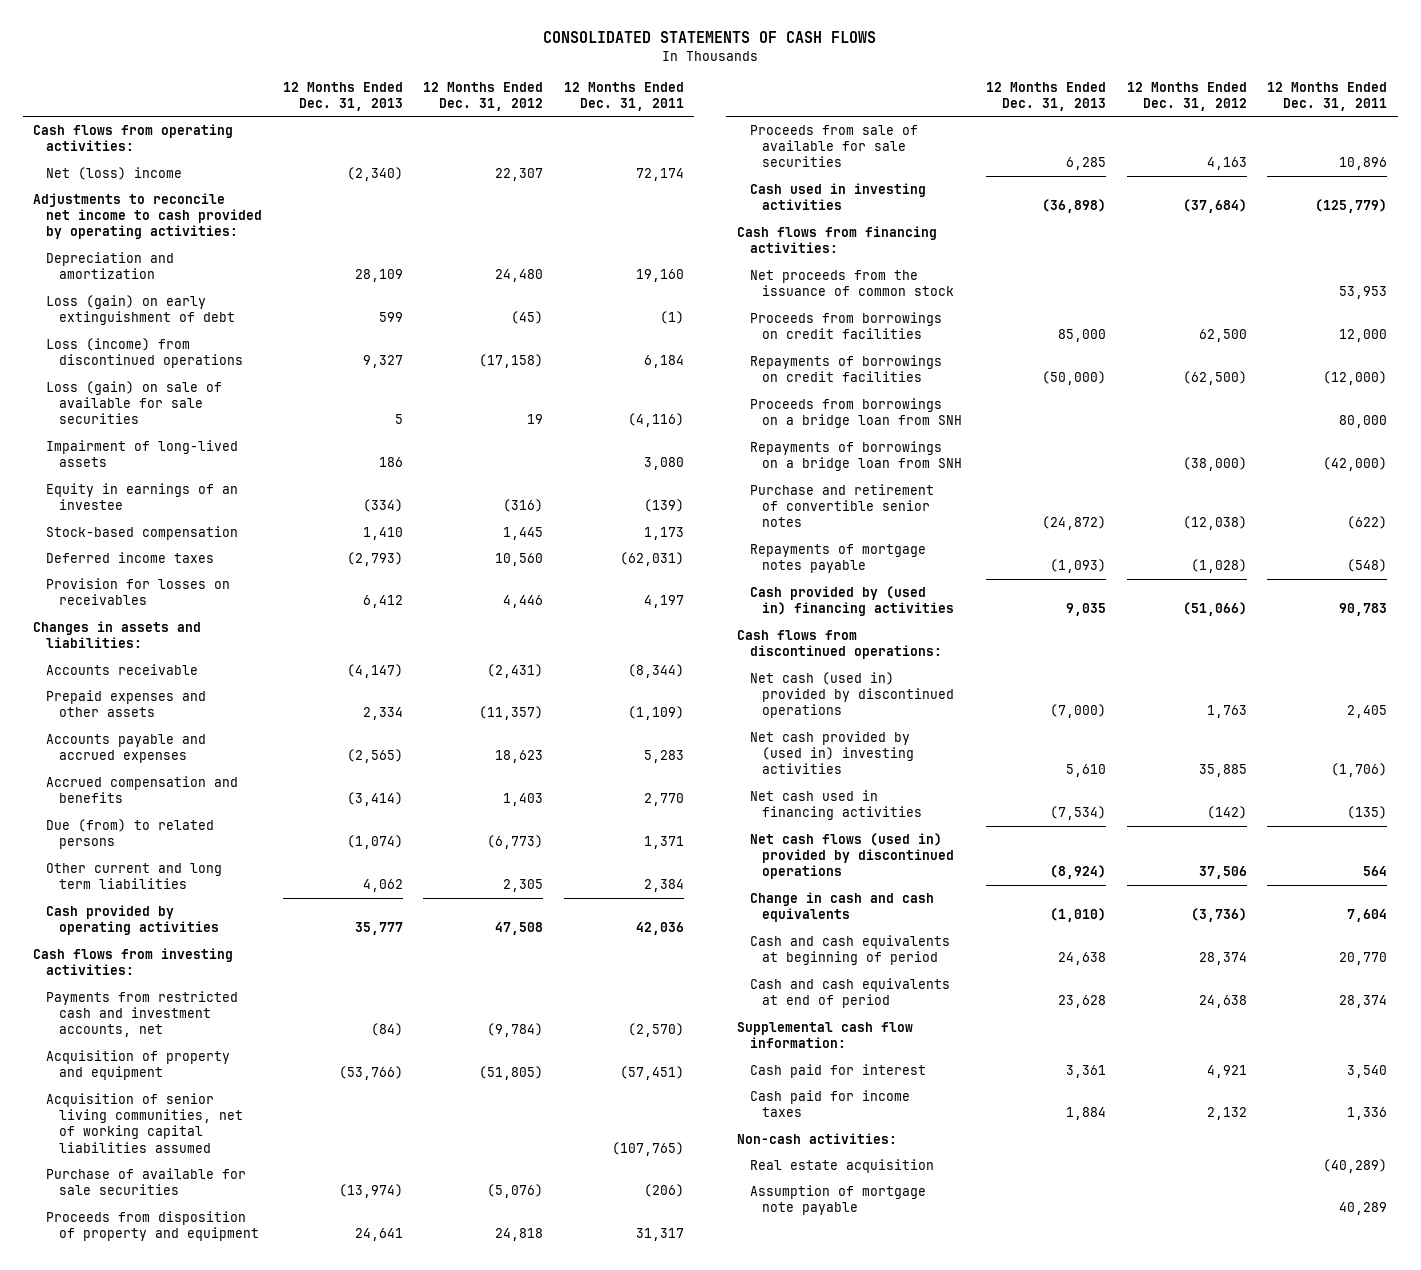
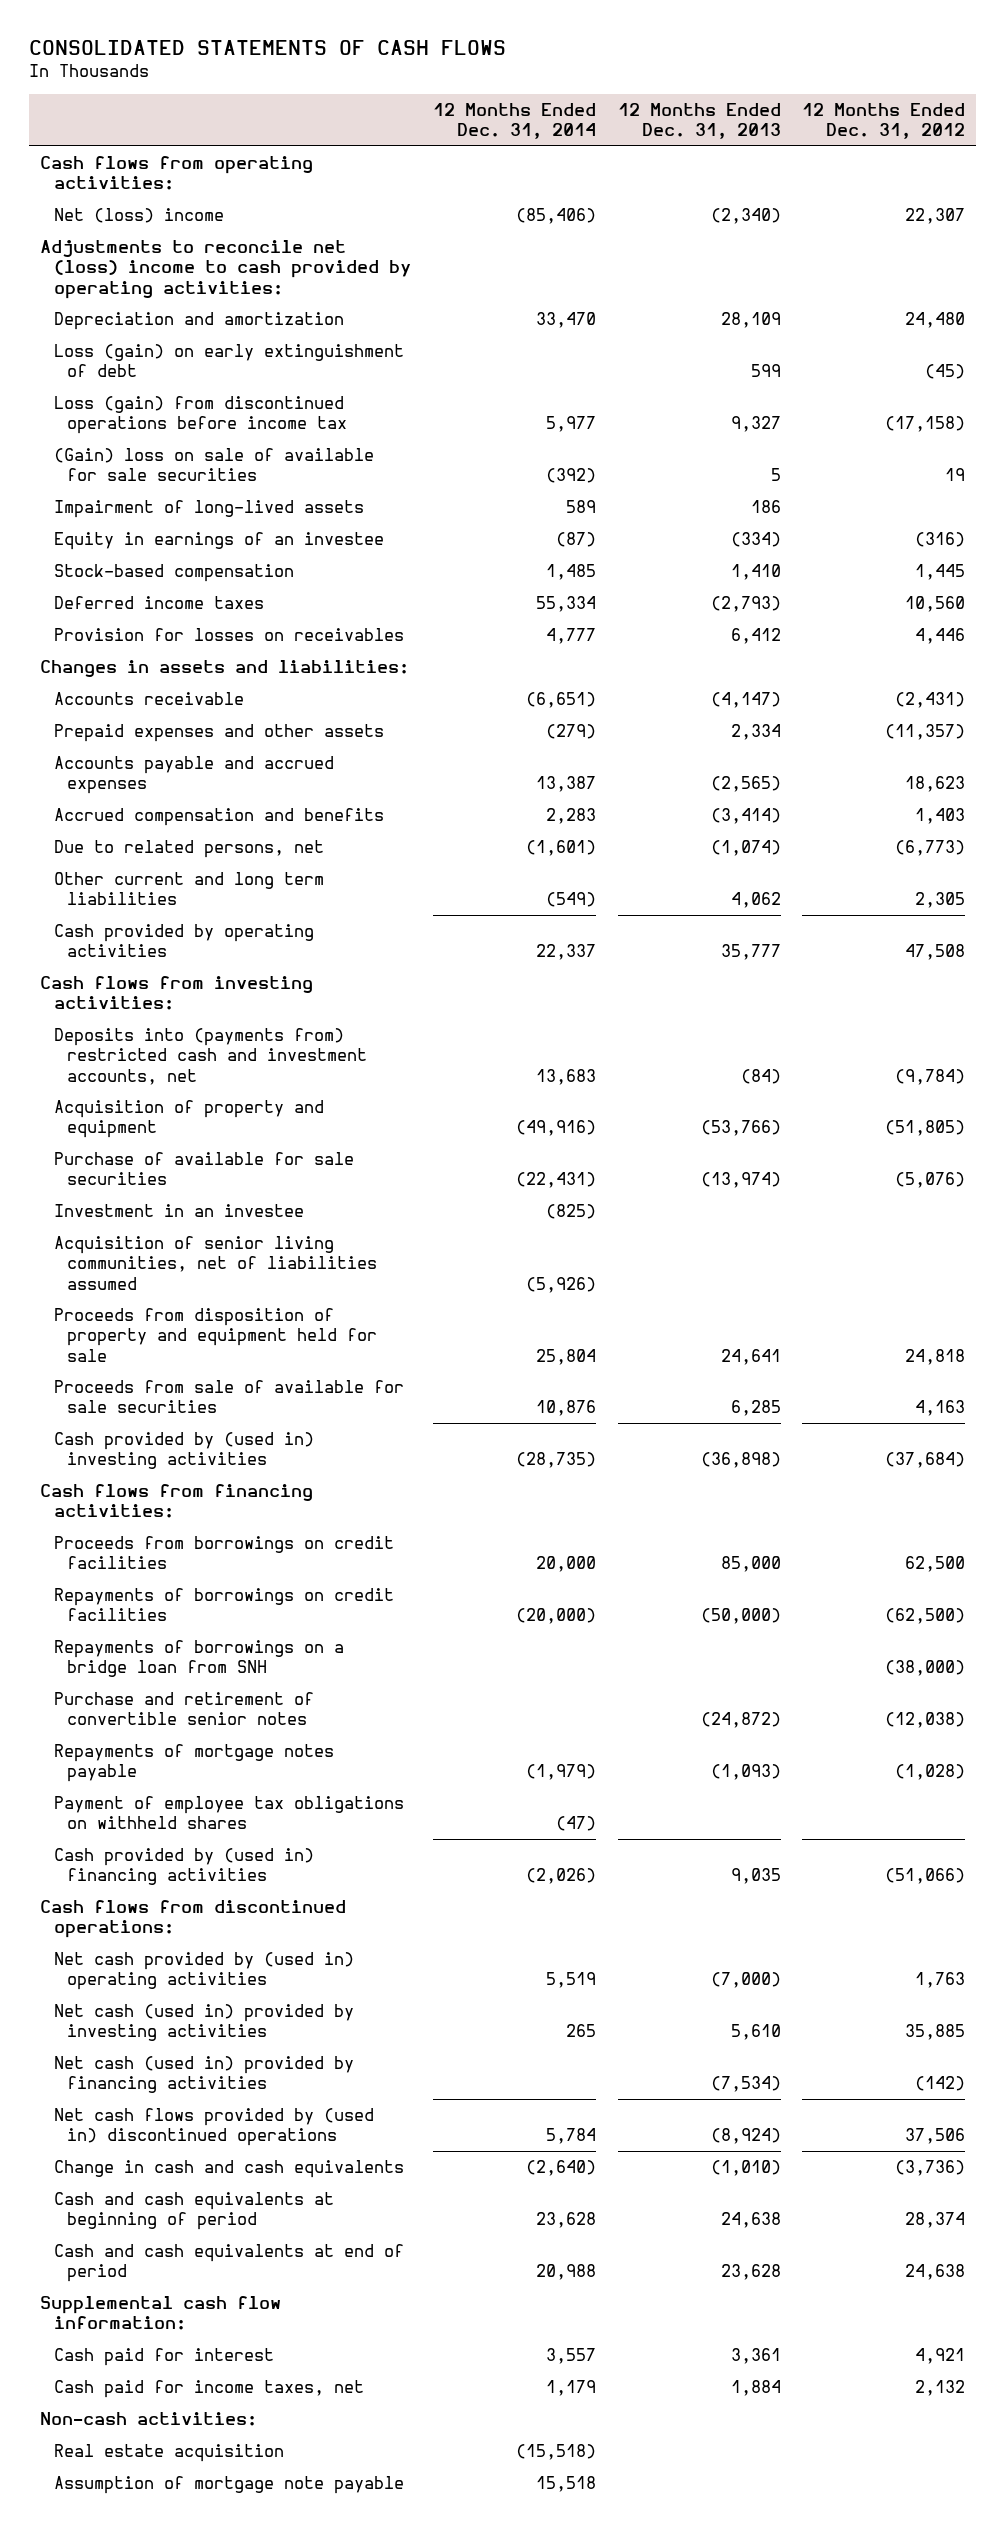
[563,81,684,111] 12 Months Ended Dec. 31, 2011 -> none
none -> [432,103,596,140] 12 Months Ended Dec. 31, 2014
[33,192,263,240] Adjustments to reconcile net income to cash provided by operating activities: -> [40,240,411,299] Adjustments to reconcile net (loss) income to cash provided by operating activities:
[46,337,243,369] Loss (income) from discontinued operations -> [53,396,348,435] Loss (gain) from discontinued operations before income tax
[46,380,223,425] Loss (gain) on sale of available for sale securities -> [53,448,374,482] (Gain) loss on sale of available for sale securities
[46,818,215,850] Due (from) to related persons -> [53,840,324,859] Due to related persons, net
[46,990,239,1038] Payments from restricted cash and investment accounts, net -> [53,1028,368,1085] Deposits into (payments from) restricted cash and investment accounts, net
[46,1092,243,1153] Acquisition of senior living communities, net of working capital liabilities assumed -> none
none -> [53,1204,304,1218] Investment in an investee
none -> [53,1236,378,1290] Acquisition of senior living communities, net of liabilities assumed
[46,1210,259,1242] Proceeds from disposition of property and equipment -> [53,1308,378,1362] Proceeds from disposition of property and equipment held for sale
[749,182,926,211] Cash used in investing activities -> [53,1432,314,1470] Cash provided by (used in) investing activities
[749,269,955,297] Net proceeds from the issuance of common stock -> none
[749,397,963,429] Proceeds from borrowings on a bridge loan from SNH -> none
none -> [53,1796,404,1830] Payment of employee tax obligations on withheld shares
[749,671,955,719] Net cash (used in) provided by discontinued operations -> [53,1952,354,1991] Net cash provided by (used in) operating activities
[749,730,915,775] Net cash provided by (used in) investing activities -> [53,2004,354,2042] Net cash (used in) provided by investing activities
[749,789,923,821] Net cash used in financing activities -> [53,2056,354,2094] Net cash (used in) provided by financing activities
[749,832,955,880] Net cash flows (used in) provided by discontinued operations -> [53,2108,374,2147] Net cash flows provided by (used in) discontinued operations
[749,1089,910,1118] Cash paid for income taxes -> [53,2380,364,2399] Cash paid for income taxes, net

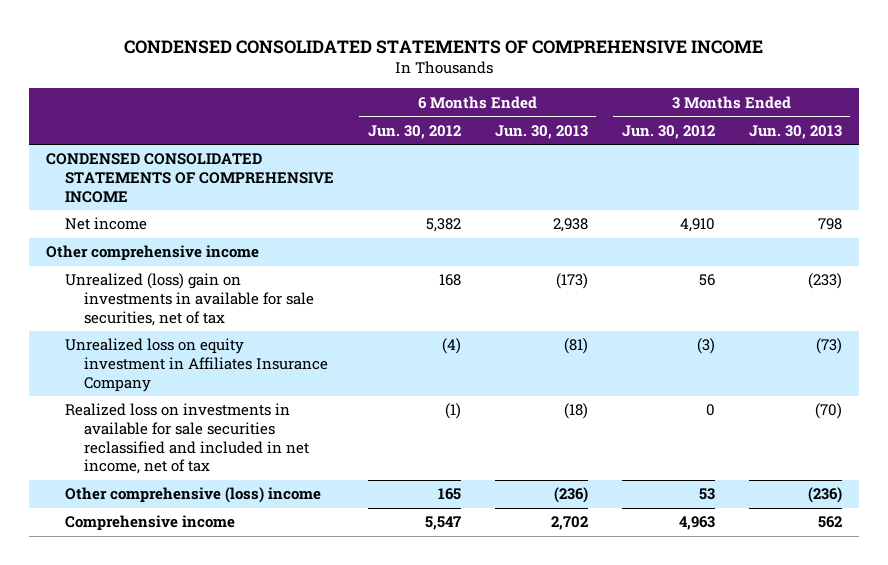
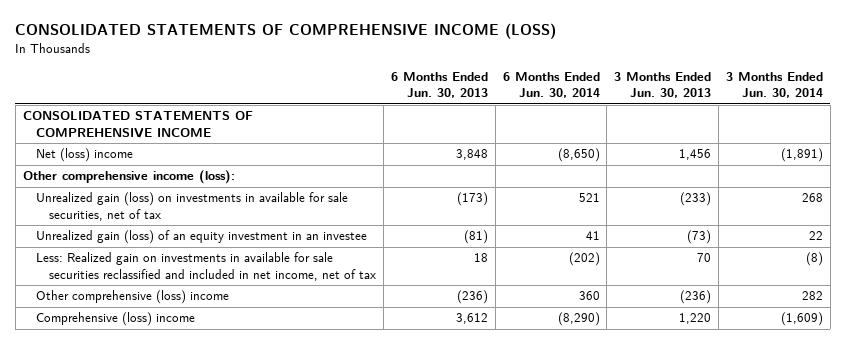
[124,39,764,54] CONDENSED CONSOLIDATED STATEMENTS OF COMPREHENSIVE INCOME -> [15,23,557,40] CONSOLIDATED STATEMENTS OF COMPREHENSIVE INCOME (LOSS)
[367,124,461,139] Jun. 30, 2012 -> none
[621,124,715,139] Jun. 30, 2012 -> none
none -> [502,72,600,99] 6 Months Ended Jun. 30, 2014
none -> [725,72,823,99] 3 Months Ended Jun. 30, 2014
[46,153,334,203] CONDENSED CONSOLIDATED STATEMENTS OF COMPREHENSIVE INCOME -> [22,111,253,138] CONSOLIDATED STATEMENTS OF COMPREHENSIVE INCOME
[64,217,147,231] Net income -> [35,148,133,163] Net (loss) income
[552,218,588,233] 2,938 -> [455,149,488,161] 3,848
[817,218,842,231] 798 -> [679,149,712,161] 1,456
[46,245,260,262] Other comprehensive income -> [22,170,235,185] Other comprehensive income (loss):
[64,273,314,326] Unrealized (loss) gain on investments in available for sale securities, net of tax -> [35,192,348,221] Unrealized gain (loss) on investments in available for sale securities, net of tax
[64,338,328,392] Unrealized loss on equity investment in Affiliates Insurance Company -> [35,230,367,245] Unrealized gain (loss) of an equity investment in an investee
[64,403,309,475] Realized loss on investments in available for sale securities reclassified and included in net income, net of tax -> [35,252,377,281] Less: Realized gain on investments in available for sale securities reclassified and included in net income, net of tax
[563,403,588,420] (18) -> [473,253,488,263] 18
[814,403,842,420] (70) -> [697,253,712,263] 70
[64,515,235,532] Comprehensive income -> [35,312,195,327] Comprehensive (loss) income
[550,516,588,531] 2,702 -> [455,313,488,325] 3,612
[817,516,842,529] 562 -> [679,313,712,325] 1,220

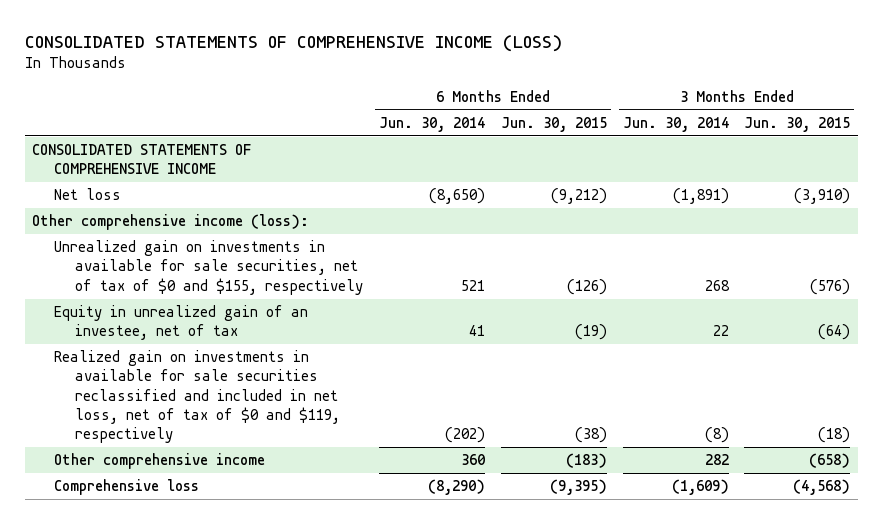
[390,72,488,99] 6 Months Ended Jun. 30, 2013 -> none
[614,72,712,99] 3 Months Ended Jun. 30, 2013 -> none
none -> [500,116,607,132] Jun. 30, 2015
none -> [744,116,851,132] Jun. 30, 2015
[35,148,133,163] Net (loss) income -> [53,188,121,201] Net loss
[35,192,348,221] Unrealized gain (loss) on investments in available for sale securities, net of tax -> [53,240,364,295] Unrealized gain on investments in available for sale securities, net of tax of $0 and $155, respectively
[35,230,367,245] Unrealized gain (loss) of an equity investment in an investee -> [53,305,308,341] Equity in unrealized gain of an investee, net of tax
[35,252,377,281] Less: Realized gain on investments in available for sale securities reclassified and included in net income, net of tax -> [53,350,341,444] Realized gain on investments in available for sale securities reclassified and included in net loss, net of tax of $0 and $119, respectively
[35,290,229,305] Other comprehensive (loss) income -> [53,453,265,470] Other comprehensive income
[35,312,195,327] Comprehensive (loss) income -> [53,479,199,496] Comprehensive loss

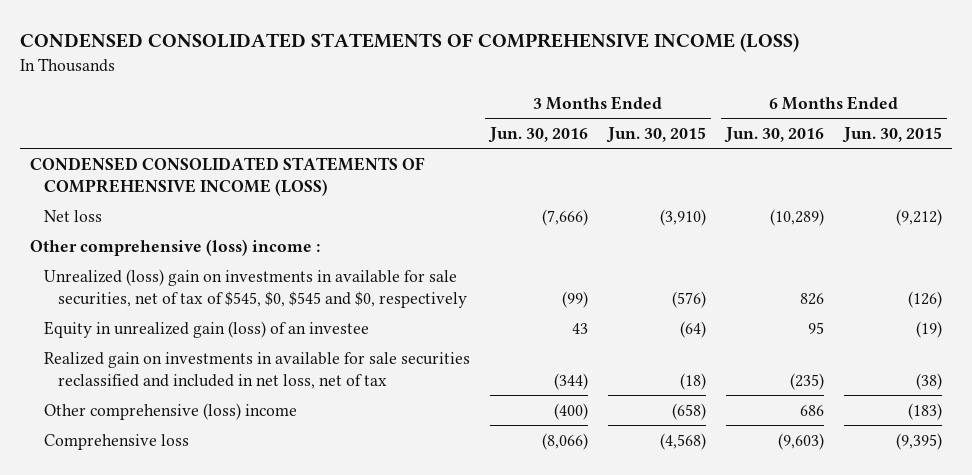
[24,34,562,52] CONSOLIDATED STATEMENTS OF COMPREHENSIVE INCOME (LOSS) -> [19,33,799,53] CONDENSED CONSOLIDATED STATEMENTS OF COMPREHENSIVE INCOME (LOSS)
[379,116,486,132] Jun. 30, 2014 -> none
[622,116,729,132] Jun. 30, 2014 -> none
none -> [487,126,588,143] Jun. 30, 2016
none -> [723,126,824,143] Jun. 30, 2016
[32,144,252,175] CONSOLIDATED STATEMENTS OF COMPREHENSIVE INCOME -> [29,156,425,196] CONDENSED CONSOLIDATED STATEMENTS OF COMPREHENSIVE INCOME (LOSS)
[32,214,310,231] Other comprehensive income (loss): -> [29,238,320,256] Other comprehensive (loss) income :
[53,240,364,295] Unrealized gain on investments in available for sale securities, net of tax of $0 and $155, respectively -> [43,268,468,308] Unrealized (loss) gain on investments in available for sale securities, net of tax of $545, $0, $545 and $0, respectively
[53,305,308,341] Equity in unrealized gain of an investee, net of tax -> [43,320,369,338] Equity in unrealized gain (loss) of an investee
[53,350,341,444] Realized gain on investments in available for sale securities reclassified and included in net loss, net of tax of $0 and $119, respectively -> [43,351,470,389] Realized gain on investments in available for sale securities reclassified and included in net loss, net of tax
[53,453,265,470] Other comprehensive income -> [43,402,297,420] Other comprehensive (loss) income

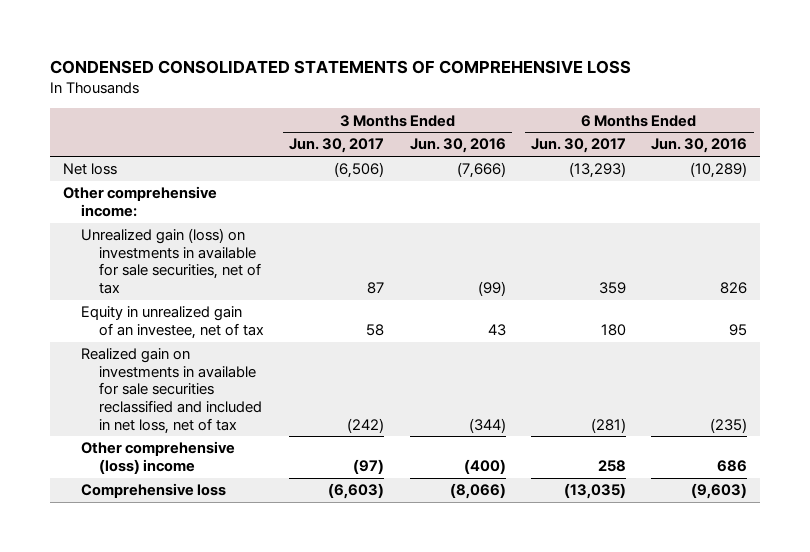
[19,33,799,53] CONDENSED CONSOLIDATED STATEMENTS OF COMPREHENSIVE INCOME (LOSS) -> [50,60,632,75] CONDENSED CONSOLIDATED STATEMENTS OF COMPREHENSIVE LOSS
[605,126,706,143] Jun. 30, 2015 -> none
[841,126,942,143] Jun. 30, 2015 -> none
none -> [289,138,385,154] Jun. 30, 2017
none -> [531,138,627,154] Jun. 30, 2017
[29,156,425,196] CONDENSED CONSOLIDATED STATEMENTS OF COMPREHENSIVE INCOME (LOSS) -> none
[29,238,320,256] Other comprehensive (loss) income : -> [62,186,217,217] Other comprehensive income:
[43,268,468,308] Unrealized (loss) gain on investments in available for sale securities, net of tax of $545, $0, $545 and $0, respectively -> [80,228,262,295] Unrealized gain (loss) on investments in available for sale securities, net of tax
[43,320,369,338] Equity in unrealized gain (loss) of an investee -> [80,306,265,339] Equity in unrealized gain of an investee, net of tax

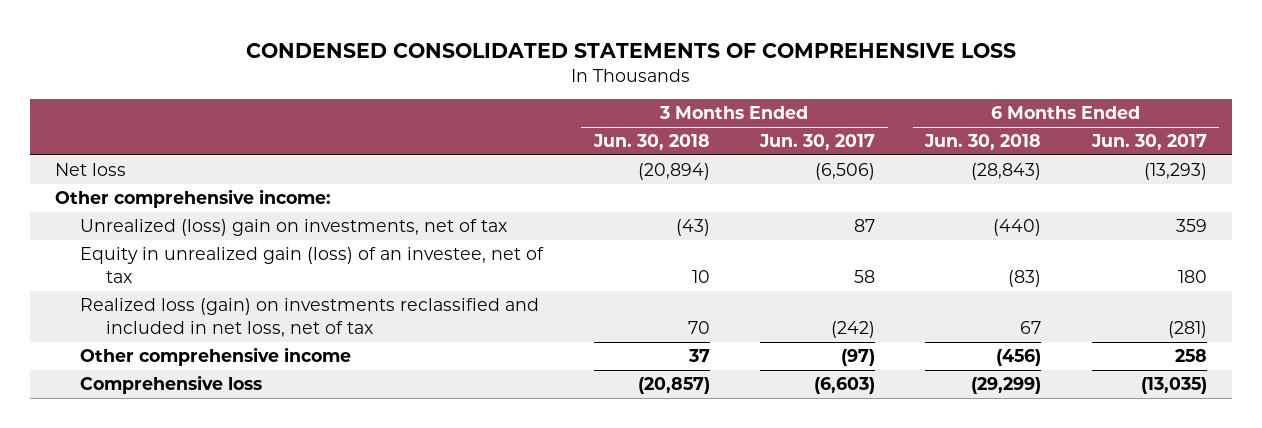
[409,138,506,154] Jun. 30, 2016 -> none
[651,138,748,154] Jun. 30, 2016 -> none
none -> [592,134,710,151] Jun. 30, 2018
none -> [924,134,1042,151] Jun. 30, 2018
[80,228,262,295] Unrealized gain (loss) on investments in available for sale securities, net of tax -> [80,219,508,237] Unrealized (loss) gain on investments, net of tax
[80,306,265,339] Equity in unrealized gain of an investee, net of tax -> [80,247,545,283] Equity in unrealized gain (loss) of an investee, net of tax
[80,348,263,434] Realized gain on investments in available for sale securities reclassified and included in net loss, net of tax -> [80,298,540,337] Realized loss (gain) on investments reclassified and included in net loss, net of tax
[80,441,235,474] Other comprehensive (loss) income -> [80,347,352,367] Other comprehensive income

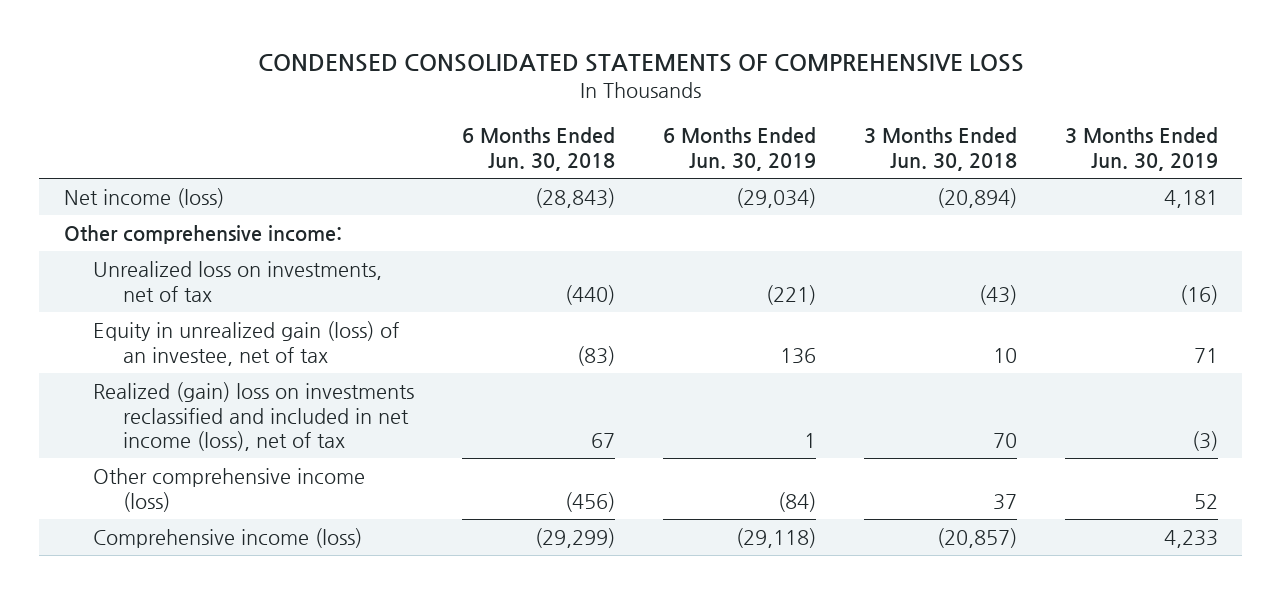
[759,134,876,151] Jun. 30, 2017 -> none
[1090,134,1207,151] Jun. 30, 2017 -> none
none -> [663,127,817,171] 6 Months Ended Jun. 30, 2019
none -> [1065,127,1219,171] 3 Months Ended Jun. 30, 2019
[55,163,127,177] Net loss -> [63,188,224,209] Net income (loss)
[80,219,508,237] Unrealized (loss) gain on investments, net of tax -> [93,261,383,302] Unrealized loss on investments, net of tax
[80,298,540,337] Realized loss (gain) on investments reclassified and included in net loss, net of tax -> [93,382,415,452] Realized (gain) loss on investments reclassified and included in net income (loss), net of tax
[80,347,352,367] Other comprehensive income -> [93,468,366,512] Other comprehensive income (loss)
[80,375,263,395] Comprehensive loss -> [93,528,363,549] Comprehensive income (loss)

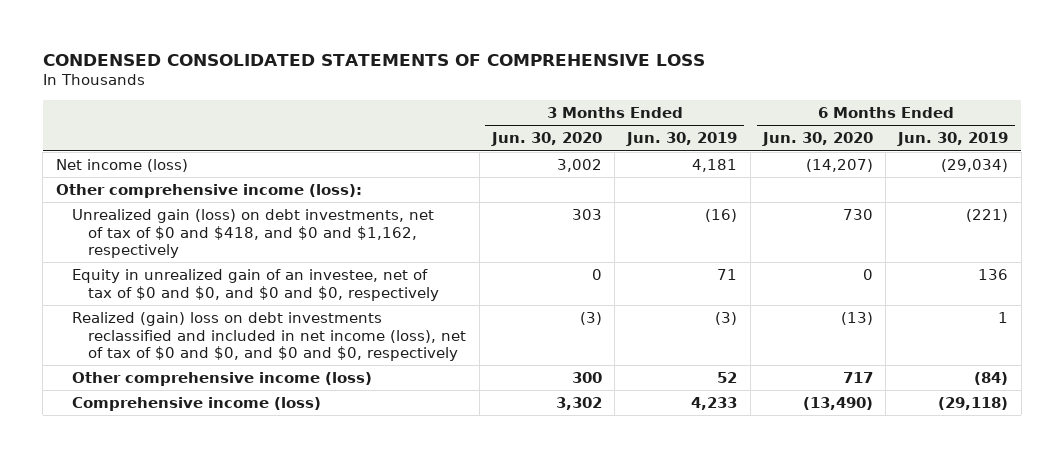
[462,127,616,171] 6 Months Ended Jun. 30, 2018 -> none
[864,127,1018,171] 3 Months Ended Jun. 30, 2018 -> none
none -> [490,132,602,147] Jun. 30, 2020
none -> [761,132,873,147] Jun. 30, 2020
[63,225,342,245] Other comprehensive income: -> [55,184,362,199] Other comprehensive income (loss):
[93,261,383,302] Unrealized loss on investments, net of tax -> [71,209,434,259] Unrealized gain (loss) on debt investments, net of tax of $0 and $418, and $0 and $1,162, respectively
[93,321,400,366] Equity in unrealized gain (loss) of an investee, net of tax -> [71,269,440,301] Equity in unrealized gain of an investee, net of tax of $0 and $0, and $0 and $0, respectively
[93,382,415,452] Realized (gain) loss on investments reclassified and included in net income (loss), net of tax -> [71,312,467,362] Realized (gain) loss on debt investments reclassified and included in net income (loss), net of tax of $0 and $0, and $0 and $0, respectively

